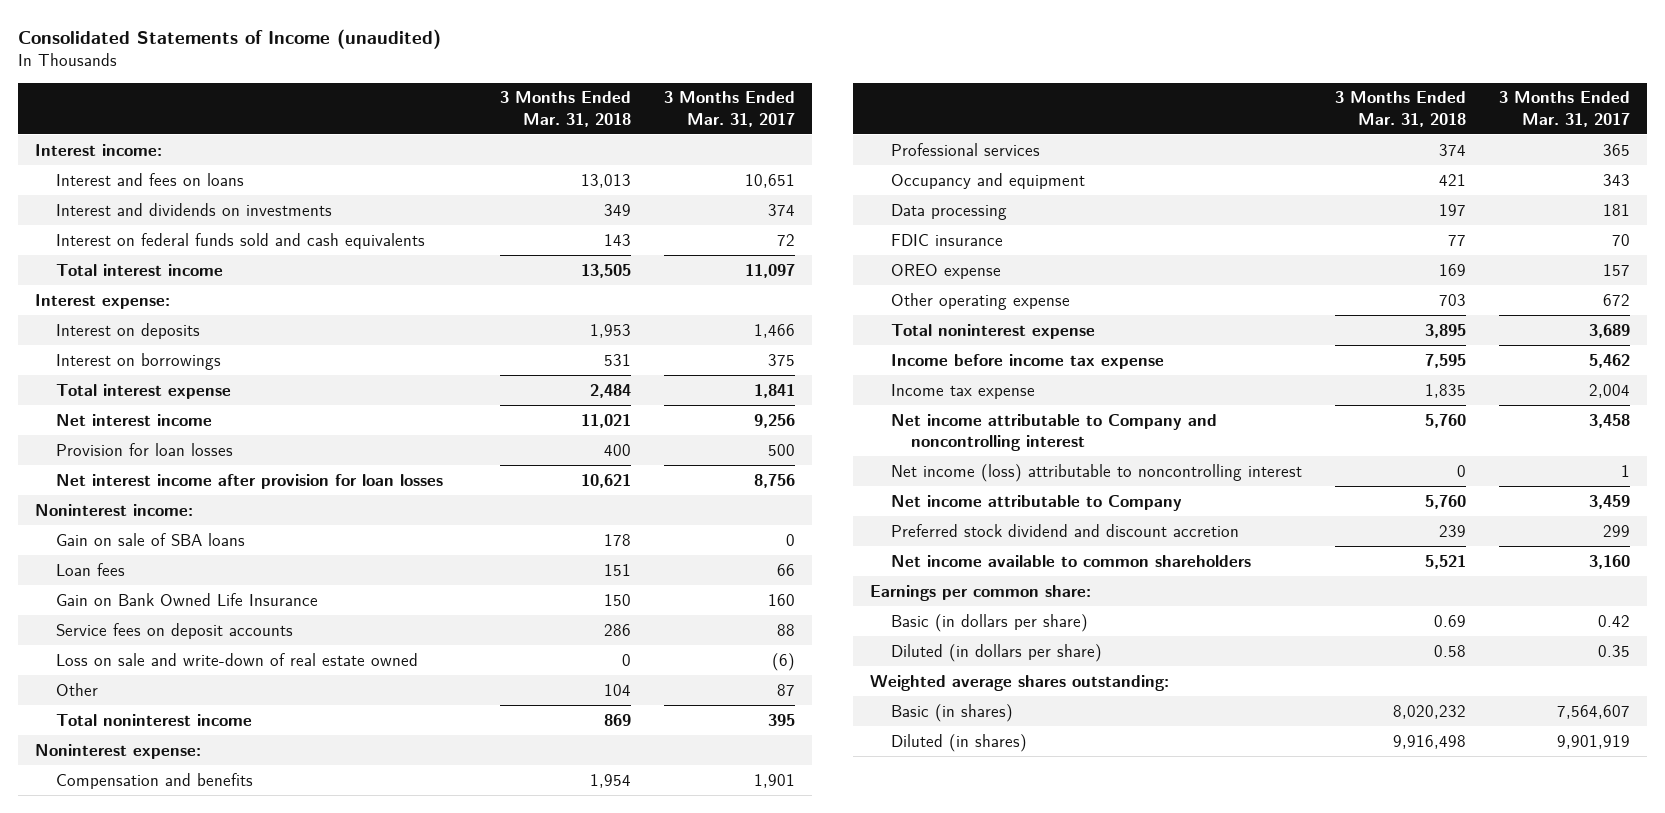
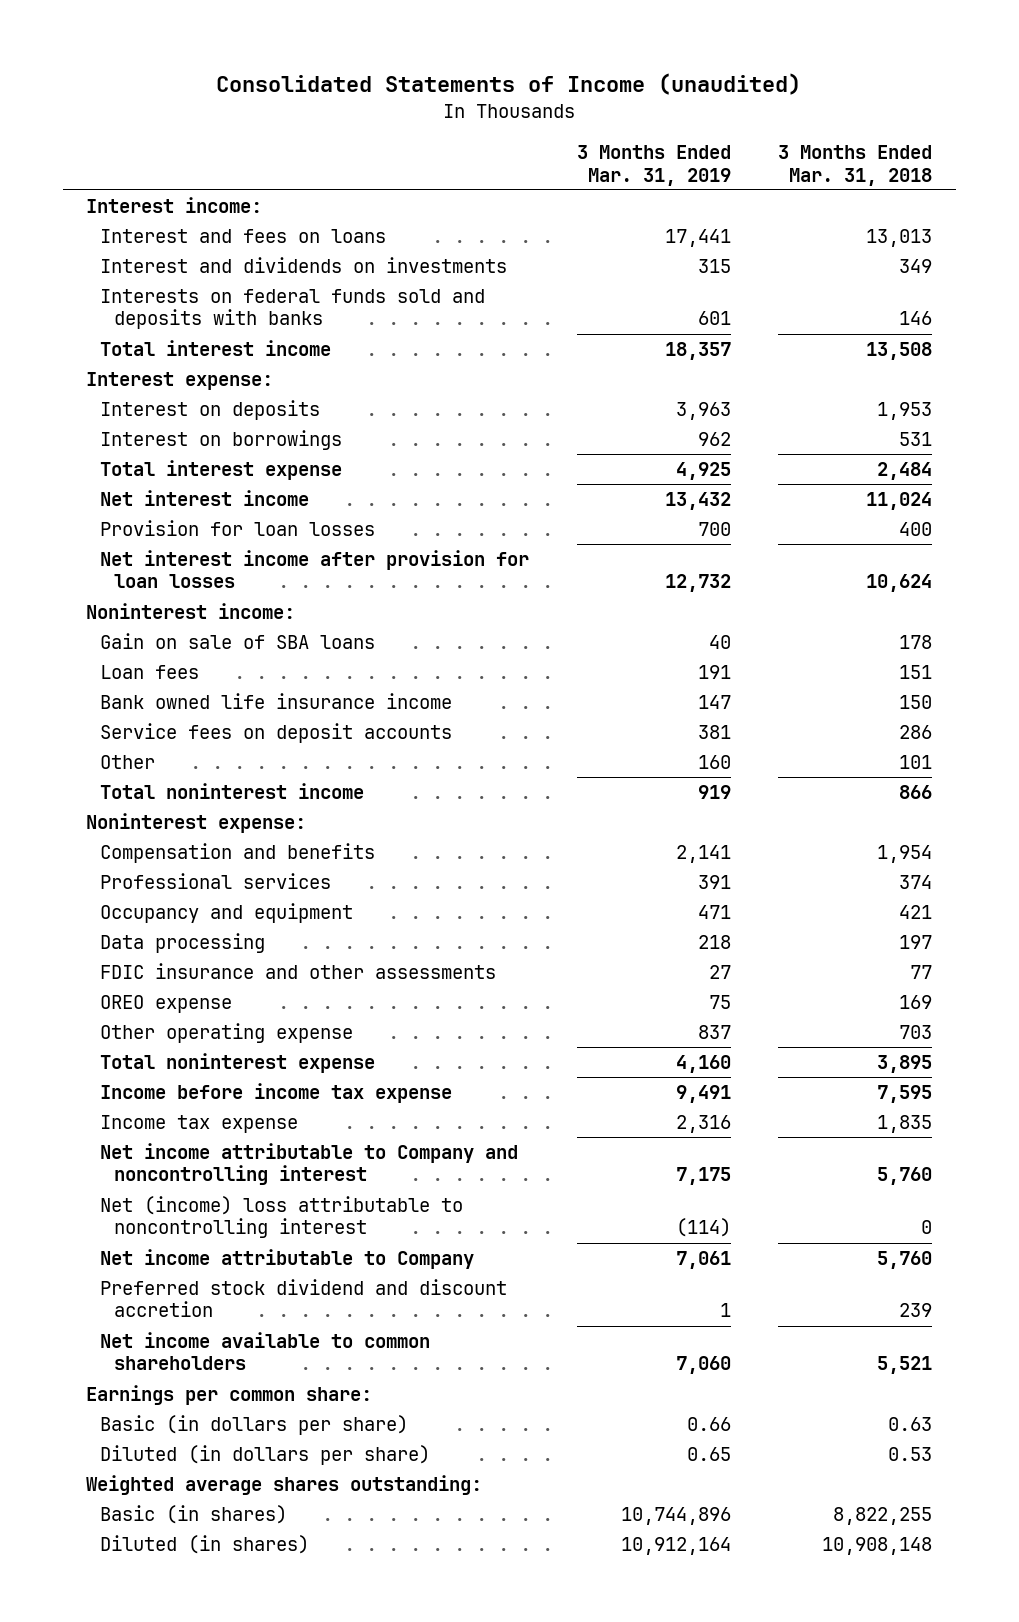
[664,91,796,127] 3 Months Ended Mar. 31, 2017 -> none
none -> [576,145,731,186] 3 Months Ended Mar. 31, 2019
[55,232,425,249] Interest on federal funds sold and cash equivalents -> [100,288,486,330] Interests on federal funds sold and deposits with banks
[604,233,632,246] 143 -> [899,311,933,326] 146
[581,263,632,278] 13,505 -> [866,341,933,360] 13,508
[581,413,632,428] 11,021 -> [866,491,933,510] 11,024
[581,473,632,488] 10,621 -> [866,574,933,593] 10,624
[55,592,318,606] Gain on Bank Owned Life Insurance -> [100,692,453,709] Bank owned life insurance income
[55,652,418,666] Loss on sale and write-down of real estate owned -> none
[604,683,632,696] 104 -> [899,754,933,769] 101
[604,713,632,726] 869 -> [899,784,933,799] 866
[890,233,1003,246] FDIC insurance -> [100,962,497,979] FDIC insurance and other assessments
[890,463,1302,482] Net income (loss) attributable to noncontrolling interest -> [100,1195,464,1239] Net (income) loss attributable to noncontrolling interest
[1433,614,1466,627] 0.69 -> [888,1416,933,1431] 0.63
[1433,644,1466,657] 0.58 -> [888,1446,933,1461] 0.53
[1392,704,1466,719] 8,020,232 -> [833,1506,933,1525] 8,822,255
[1392,734,1466,749] 9,916,498 -> [822,1536,933,1555] 10,908,148

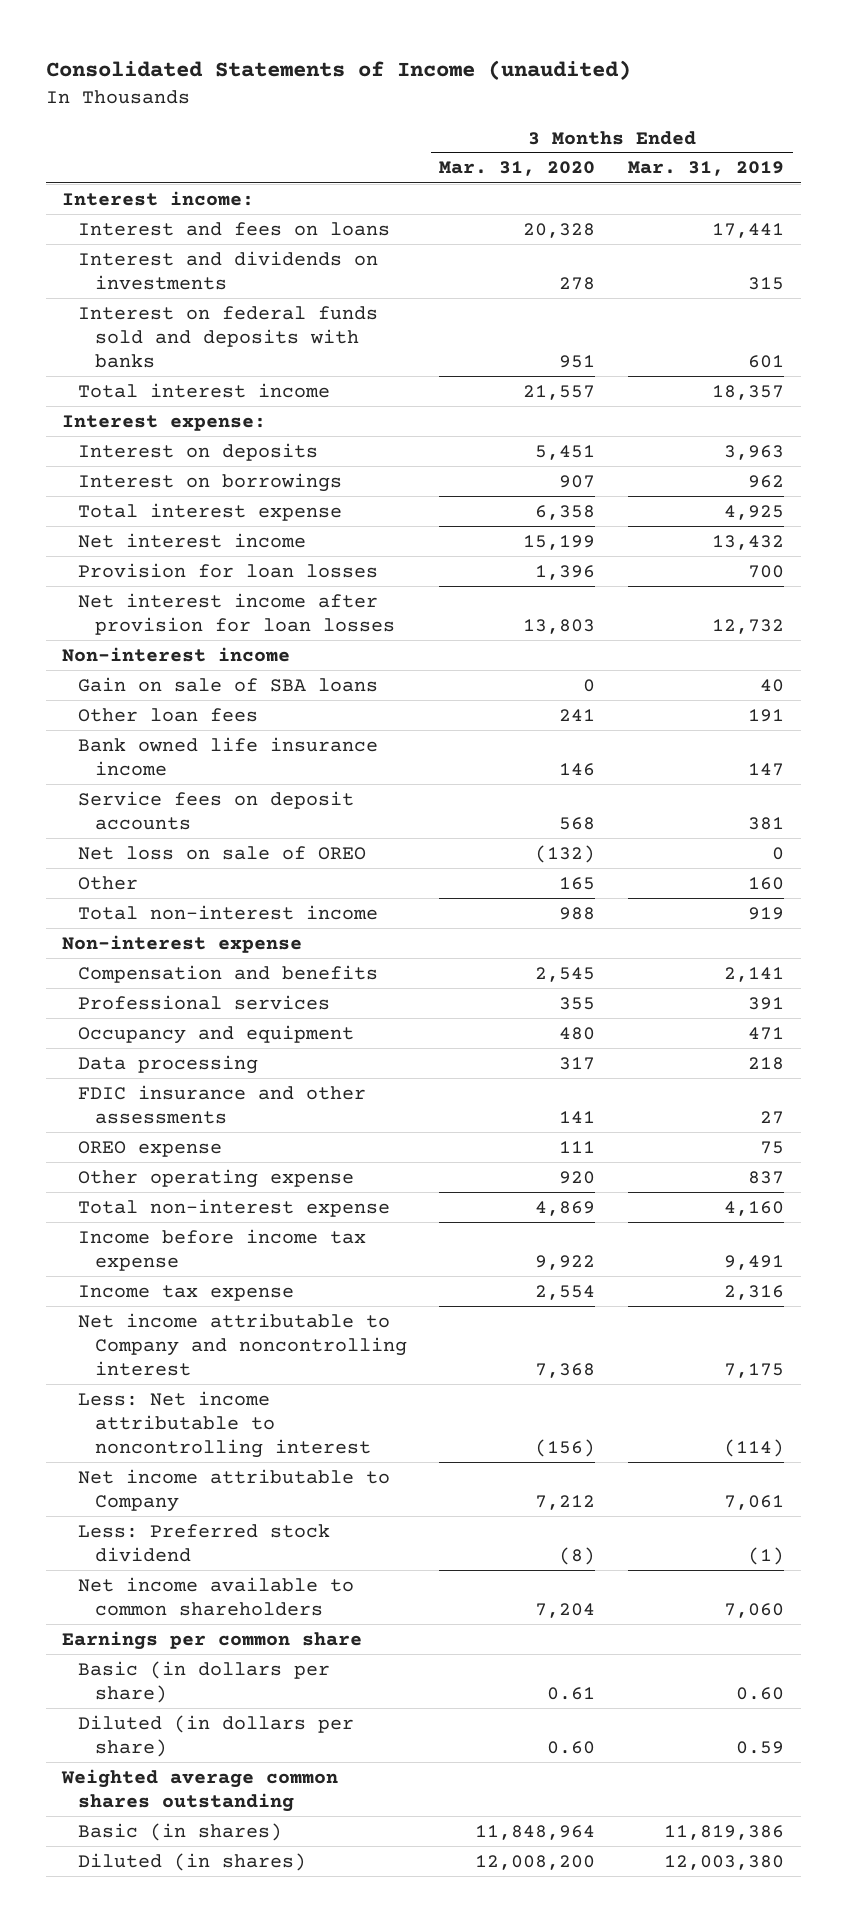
[778,145,933,186] 3 Months Ended Mar. 31, 2018 -> none
none -> [439,161,596,177] Mar. 31, 2020
[100,288,486,330] Interests on federal funds sold and deposits with banks -> [78,305,379,368] Interest on federal funds sold and deposits with banks
[86,602,296,619] Noninterest income: -> [62,646,291,662] Non-interest income
[100,664,200,679] Loan fees -> [78,707,259,722] Other loan fees
none -> [78,845,367,860] Net loss on sale of OREO
[100,782,365,799] Total noninterest income -> [78,904,379,920] Total non-interest income
[86,812,307,833] Noninterest expense: -> [62,934,303,953] Non-interest expense
[100,1052,376,1073] Total noninterest expense -> [78,1198,391,1217] Total non-interest expense
[100,1195,464,1239] Net (income) loss attributable to noncontrolling interest -> [78,1390,371,1458] Less: Net income attributable to noncontrolling interest
[100,1278,508,1318] Preferred stock dividend and discount accretion -> [78,1523,331,1562] Less: Preferred stock dividend
[719,1303,731,1318] 1 -> [748,1546,785,1565] (1)
[86,1384,373,1405] Earnings per common share: -> [62,1630,363,1650] Earnings per common share
[686,1416,731,1431] 0.66 -> [736,1686,785,1700] 0.60
[686,1446,731,1461] 0.65 -> [736,1740,785,1754] 0.59
[86,1474,483,1495] Weighted average shares outstanding: -> [61,1768,339,1812] Weighted average common shares outstanding
[620,1506,731,1525] 10,744,896 -> [664,1824,785,1840] 11,819,386
[620,1536,731,1555] 10,912,164 -> [664,1854,785,1870] 12,003,380

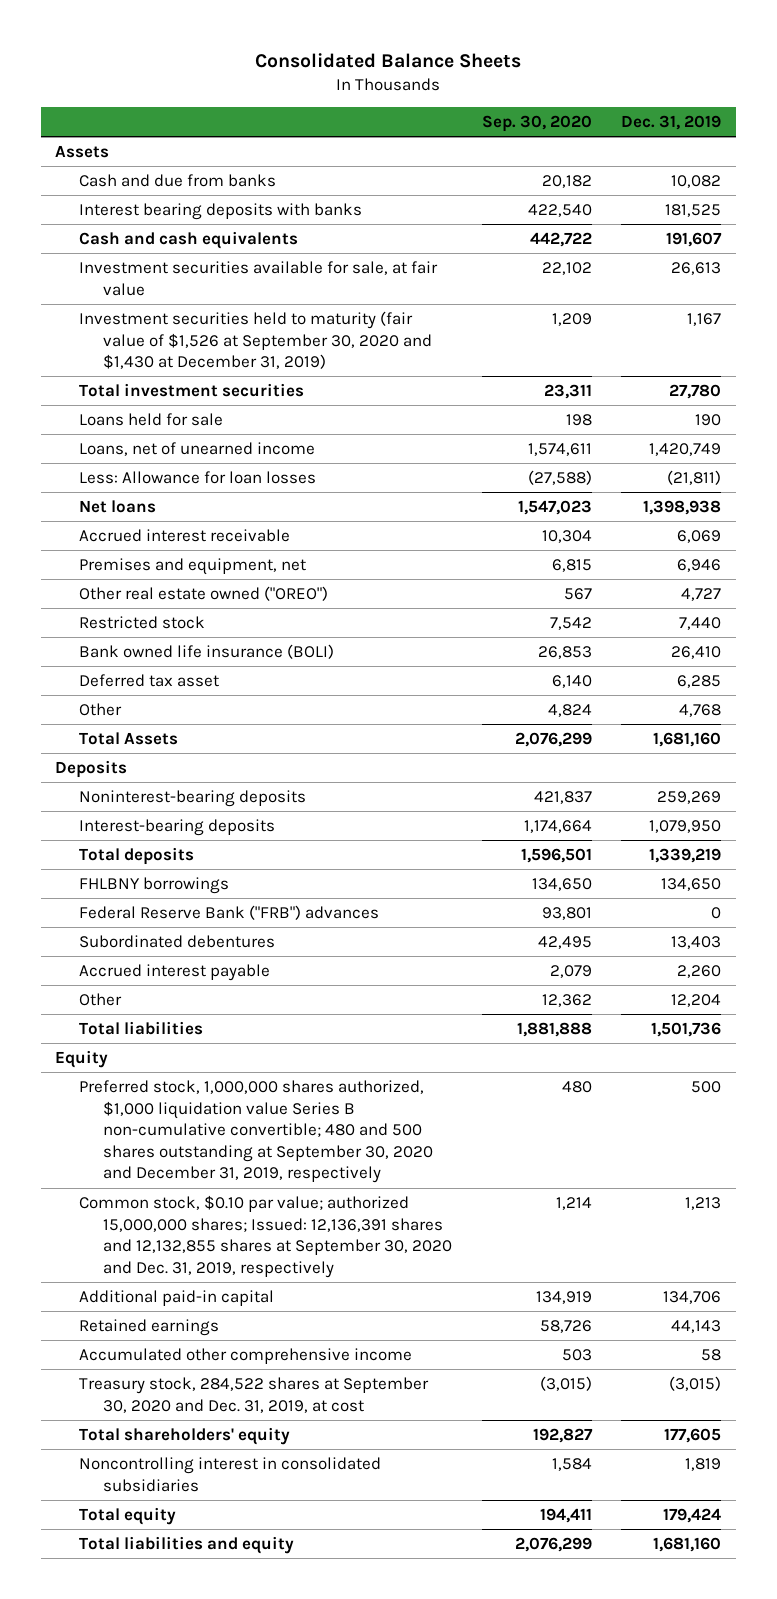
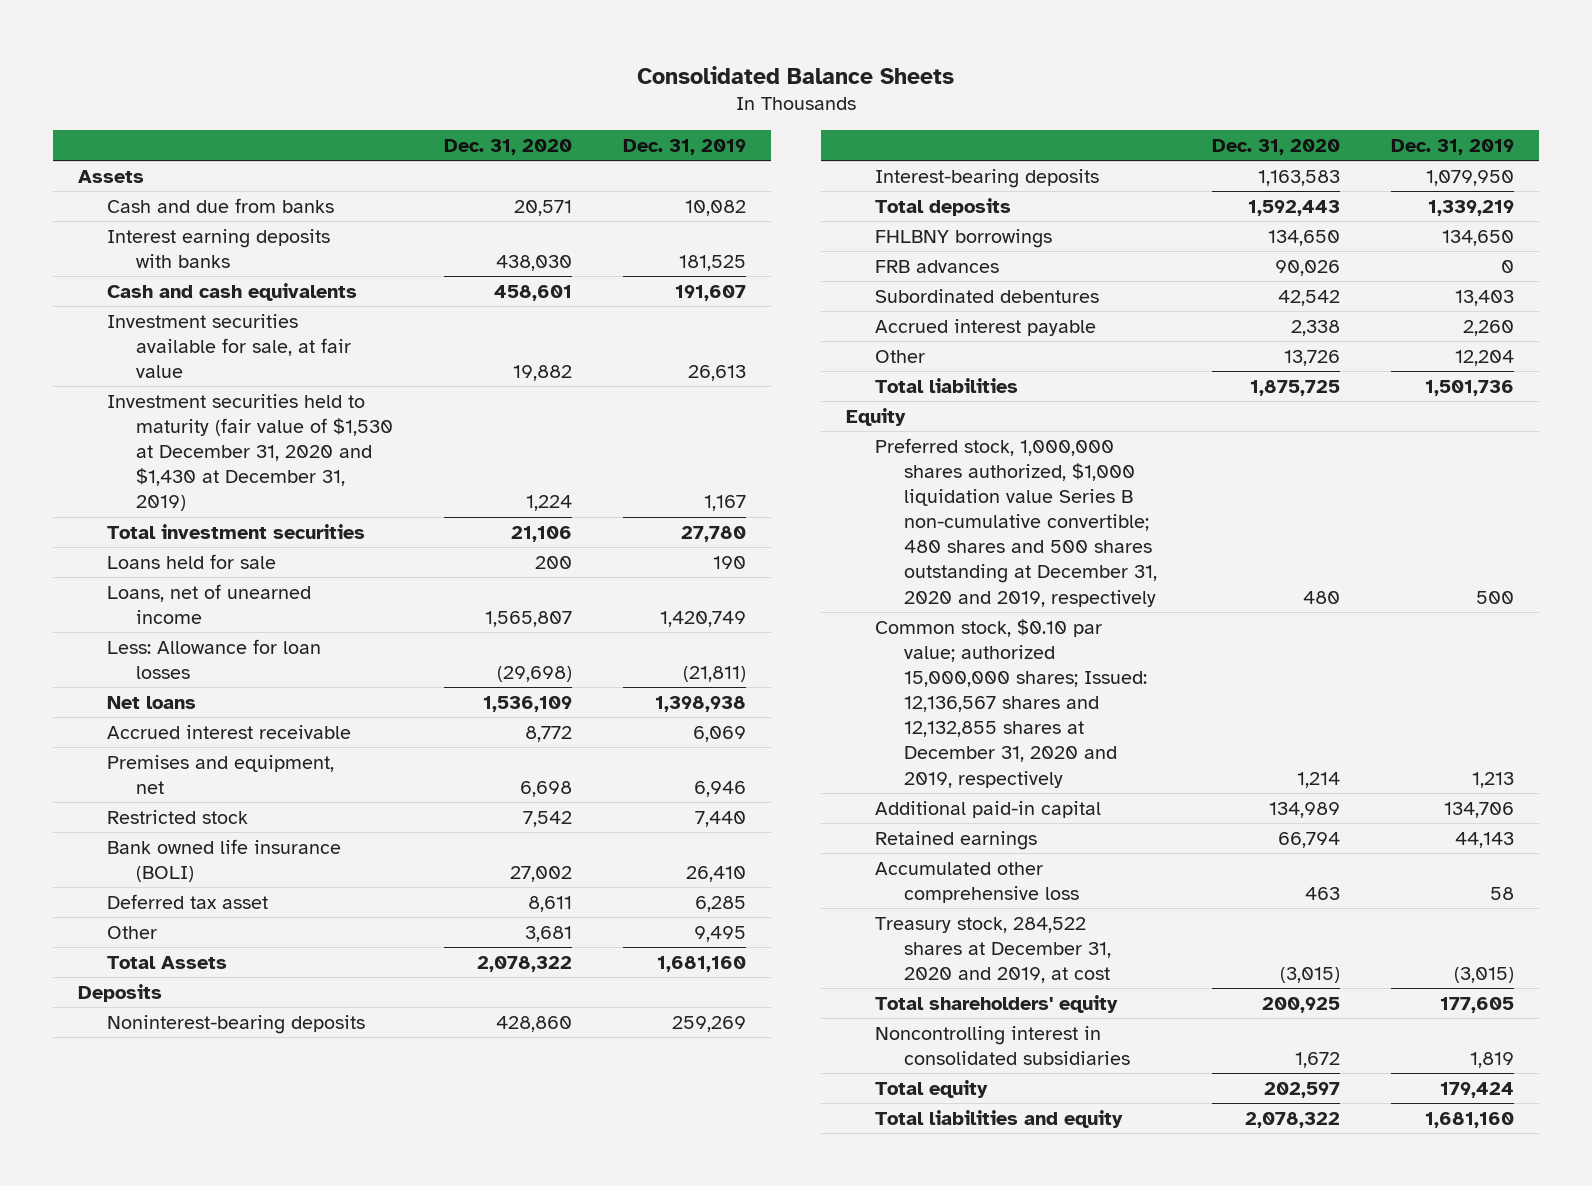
[481,115,592,133] Sep. 30, 2020 -> none
none -> [444,139,573,156] Dec. 31, 2020
[79,202,363,220] Interest bearing deposits with banks -> [107,228,331,268] Interest earning deposits with banks
[79,310,432,370] Investment securities held to maturity (fair value of $1,526 at September 30, 2020 and $1,430 at December 31, 2019) -> [107,393,394,512] Investment securities held to maturity (fair value of $1,530 at December 31, 2020 and $1,430 at December 31, 2019)
[79,585,329,601] Other real estate owned ("OREO") -> none
[679,703,722,717] 4,768 -> [693,925,746,942] 9,495
[79,904,380,920] Federal Reserve Bank ("FRB") advances -> [875,259,1000,273] FRB advances
[79,1079,433,1184] Preferred stock, 1,000,000 shares authorized, $1,000 liquidation value Series B non-cumulative convertible; 480 and 500 shares outstanding at September 30, 2020 and December 31, 2019, respectively -> [875,437,1158,607] Preferred stock, 1,000,000 shares authorized, $1,000 liquidation value Series B non-cumulative convertible; 480 shares and 500 shares outstanding at December 31, 2020 and 2019, respectively
[79,1194,452,1278] Common stock, $0.10 par value; authorized 15,000,000 shares; Issued: 12,136,391 shares and 12,132,855 shares at September 30, 2020 and Dec. 31, 2019, respectively -> [875,618,1148,788] Common stock, $0.10 par value; authorized 15,000,000 shares; Issued: 12,136,567 shares and 12,132,855 shares at December 31, 2020 and 2019, respectively
[79,1347,413,1364] Accumulated other comprehensive income -> [875,861,1080,903] Accumulated other comprehensive loss
[79,1376,430,1413] Treasury stock, 284,522 shares at September 30, 2020 and Dec. 31, 2019, at cost -> [875,916,1112,984] Treasury stock, 284,522 shares at December 31, 2020 and 2019, at cost

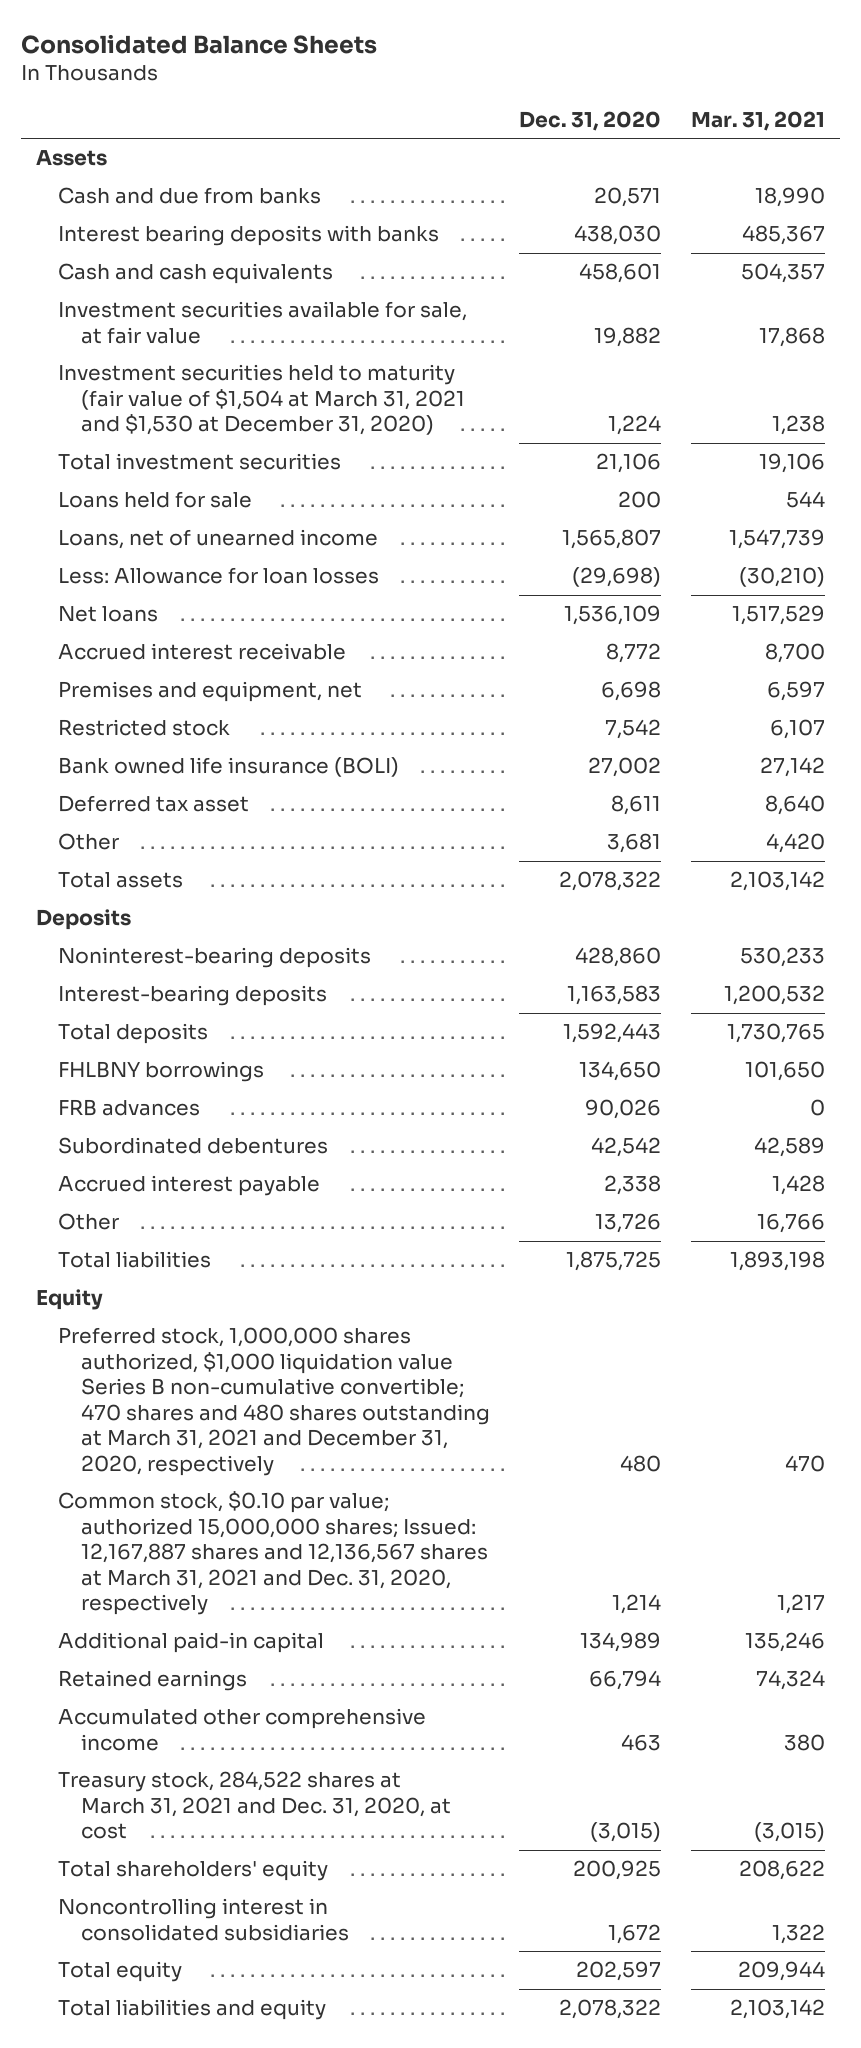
[622,139,746,156] Dec. 31, 2019 -> none
none -> [691,111,826,132] Mar. 31, 2021
[107,228,331,268] Interest earning deposits with banks -> [58,225,440,247] Interest bearing deposits with banks
[107,393,394,512] Investment securities held to maturity (fair value of $1,530 at December 31, 2020 and $1,430 at December 31, 2019) -> [58,364,465,436] Investment securities held to maturity (fair value of $1,504 at March 31, 2021 and $1,530 at December 31, 2020)
[107,955,228,969] Total Assets -> [58,872,184,889] Total assets
[875,437,1158,607] Preferred stock, 1,000,000 shares authorized, $1,000 liquidation value Series B non-cumulative convertible; 480 shares and 500 shares outstanding at December 31, 2020 and 2019, respectively -> [58,1327,490,1476] Preferred stock, 1,000,000 shares authorized, $1,000 liquidation value Series B non-cumulative convertible; 470 shares and 480 shares outstanding at March 31, 2021 and December 31, 2020, respectively
[875,618,1148,788] Common stock, $0.10 par value; authorized 15,000,000 shares; Issued: 12,136,567 shares and 12,132,855 shares at December 31, 2020 and 2019, respectively -> [58,1491,488,1616] Common stock, $0.10 par value; authorized 15,000,000 shares; Issued: 12,167,887 shares and 12,136,567 shares at March 31, 2021 and Dec. 31, 2020, respectively
[875,861,1080,903] Accumulated other comprehensive loss -> [58,1708,427,1751] Accumulated other comprehensive income
[875,916,1112,984] Treasury stock, 284,522 shares at December 31, 2020 and 2019, at cost -> [58,1771,451,1840] Treasury stock, 284,522 shares at March 31, 2021 and Dec. 31, 2020, at cost

